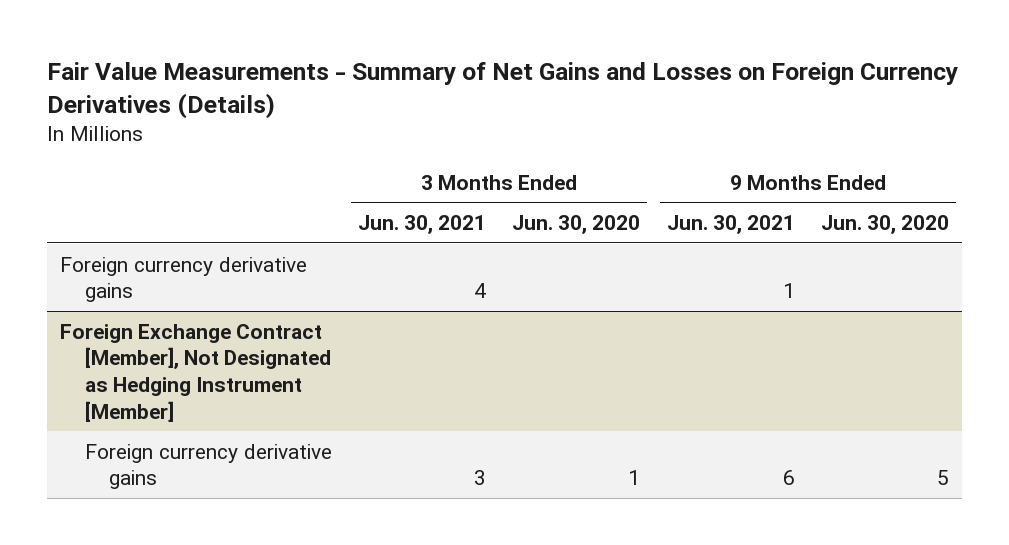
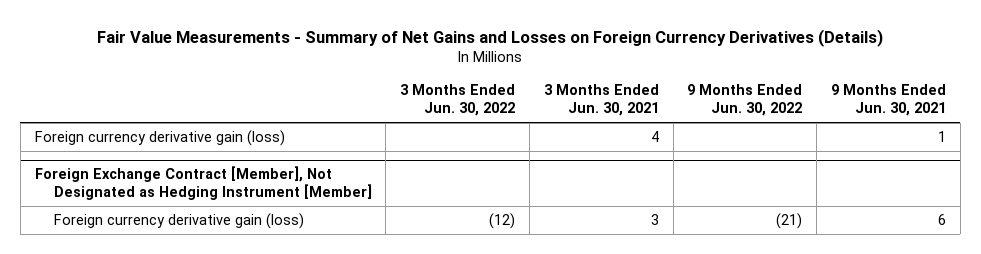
[512,215,641,235] Jun. 30, 2020 -> none
[820,215,949,235] Jun. 30, 2020 -> none
none -> [400,84,516,117] 3 Months Ended Jun. 30, 2022
none -> [687,84,803,117] 9 Months Ended Jun. 30, 2022
[60,256,308,303] Foreign currency derivative gains -> [34,130,285,147] Foreign currency derivative gain (loss)
[84,443,332,490] Foreign currency derivative gains -> [53,213,304,230] Foreign currency derivative gain (loss)

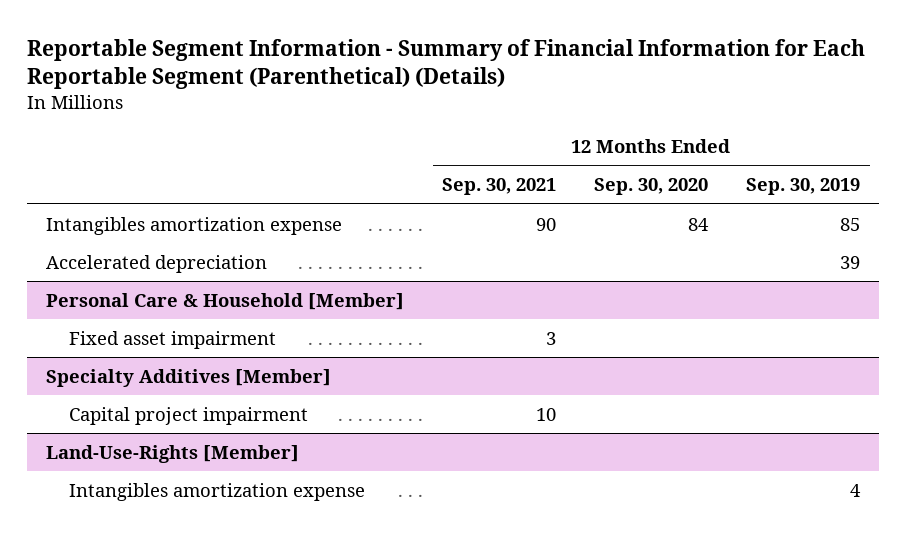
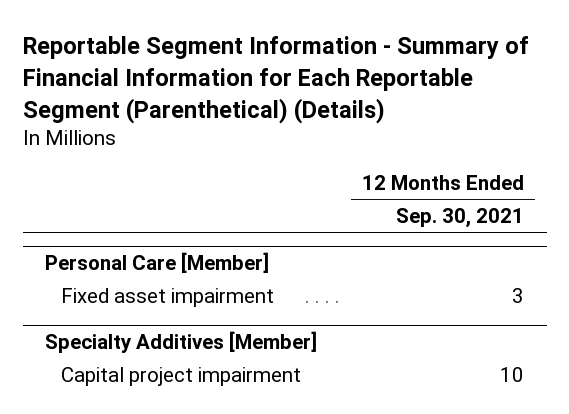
[594,178,709,196] Sep. 30, 2020 -> none
[746,178,861,196] Sep. 30, 2019 -> none
[45,216,342,235] Intangibles amortization expense -> none
[45,254,267,273] Accelerated depreciation -> none
[45,292,404,310] Personal Care & Household [Member] -> [45,251,270,273] Personal Care [Member]
[45,444,299,463] Land-Use-Rights [Member] -> none
[68,482,365,501] Intangibles amortization expense -> none

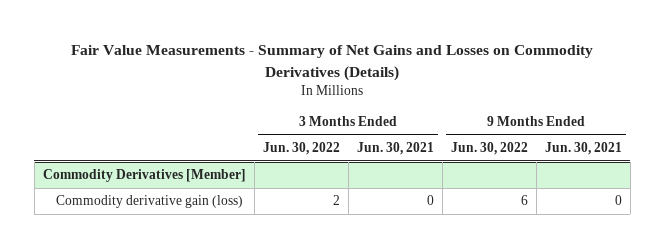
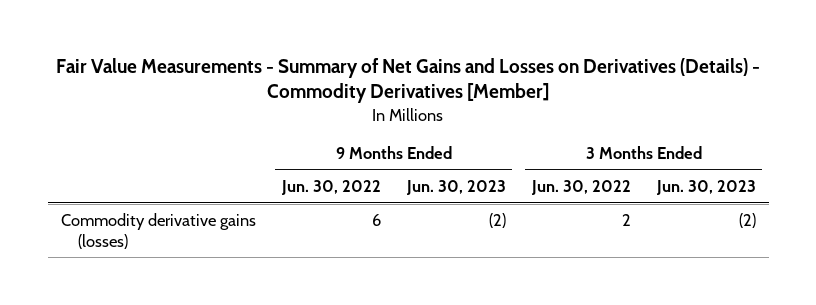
[71,45,594,81] Fair Value Measurements - Summary of Net Gains and Losses on Commodity Derivatives (Details) -> [56,58,761,104] Fair Value Measurements - Summary of Net Gains and Losses on Derivatives (Details) - Commodity Derivatives [Member]
[356,141,434,155] Jun. 30, 2021 -> none
[544,141,622,155] Jun. 30, 2021 -> none
none -> [405,179,506,195] Jun. 30, 2023
none -> [655,179,756,195] Jun. 30, 2023
[42,169,246,183] Commodity Derivatives [Member] -> none
[55,195,243,209] Commodity derivative gain (loss) -> [60,213,256,249] Commodity derivative gains (losses)

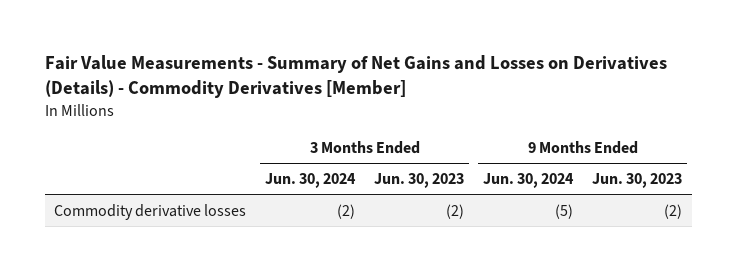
[280,179,381,195] Jun. 30, 2022 -> none
[530,179,631,195] Jun. 30, 2022 -> none
none -> [265,172,357,188] Jun. 30, 2024
none -> [483,172,575,188] Jun. 30, 2024
[60,213,256,249] Commodity derivative gains (losses) -> [54,203,247,220] Commodity derivative losses

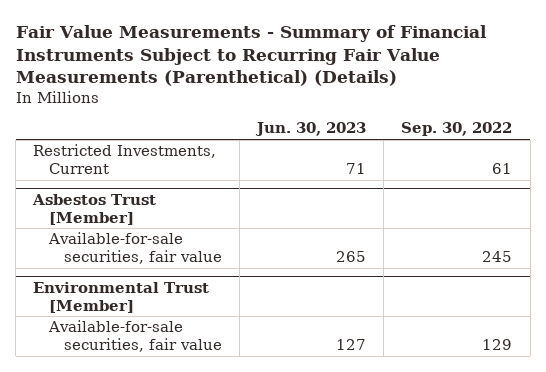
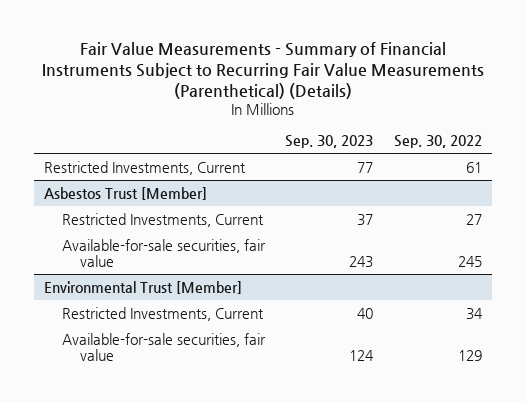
[255,122,367,137] Jun. 30, 2023 -> none
none -> [285,134,374,148] Sep. 30, 2023
none -> [61,212,264,227] Restricted Investments, Current
none -> [61,306,264,321] Restricted Investments, Current

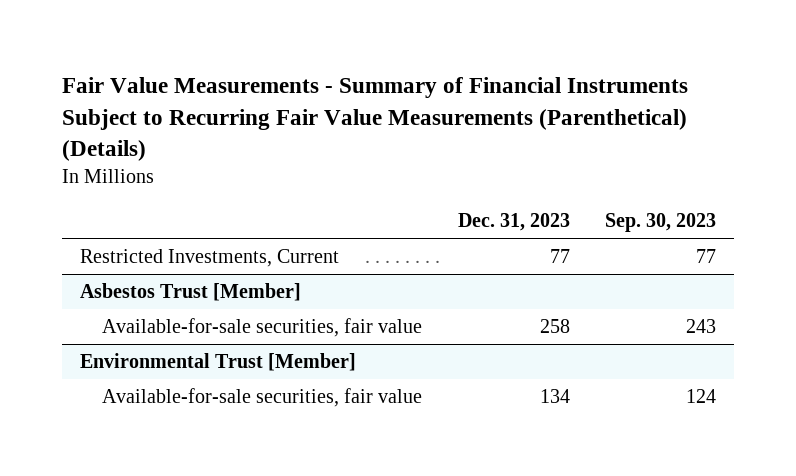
[394,134,483,148] Sep. 30, 2022 -> none
none -> [457,213,570,232] Dec. 31, 2023
[61,212,264,227] Restricted Investments, Current -> none
[61,306,264,321] Restricted Investments, Current -> none

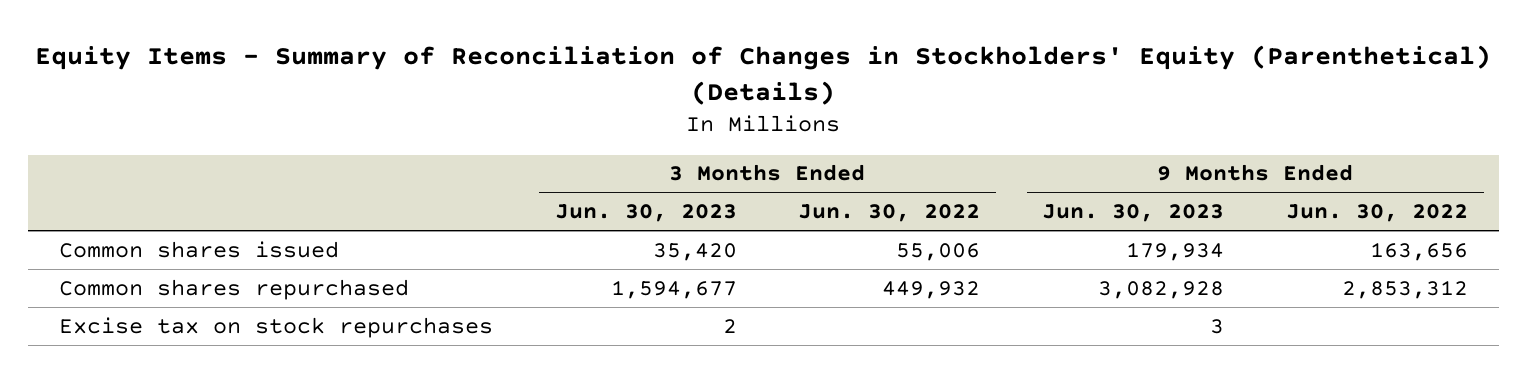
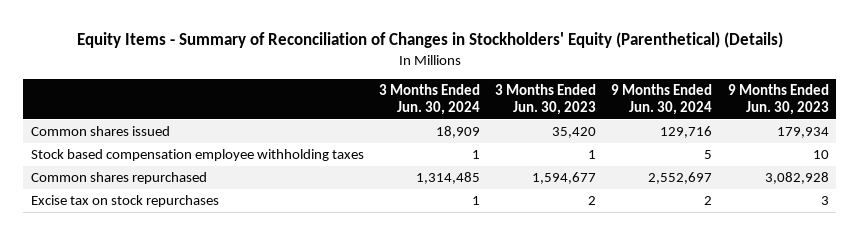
[798,204,981,223] Jun. 30, 2022 -> none
[1286,204,1469,223] Jun. 30, 2022 -> none
none -> [378,84,480,115] 3 Months Ended Jun. 30, 2024
none -> [611,84,713,115] 9 Months Ended Jun. 30, 2024
none -> [30,149,364,162] Stock based compensation employee withholding taxes

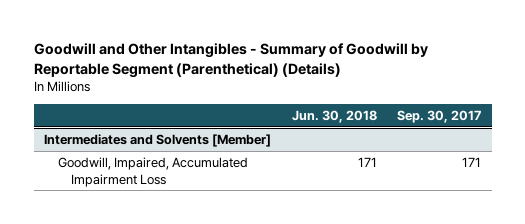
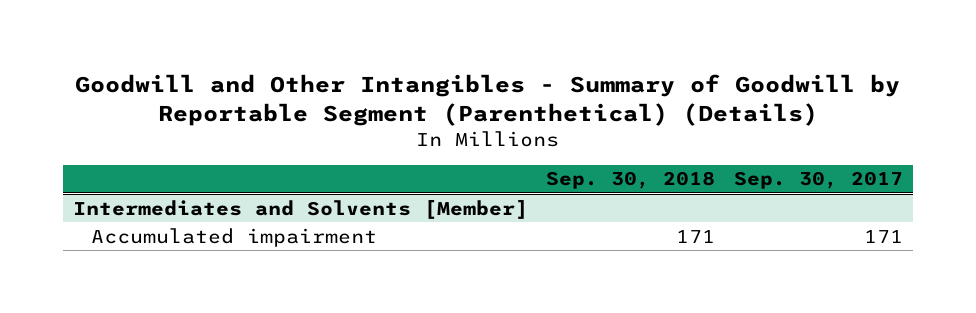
[291,109,377,123] Jun. 30, 2018 -> none
none -> [546,171,716,190] Sep. 30, 2018
[57,157,248,187] Goodwill, Impaired, Accumulated Impairment Loss -> [90,227,377,247] Accumulated impairment

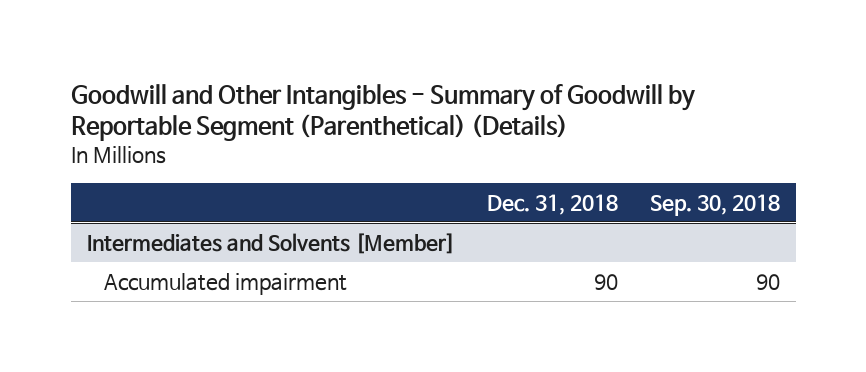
[734,171,904,190] Sep. 30, 2017 -> none
none -> [486,193,618,215] Dec. 31, 2018
[676,229,716,243] 171 -> [755,273,780,290] 90

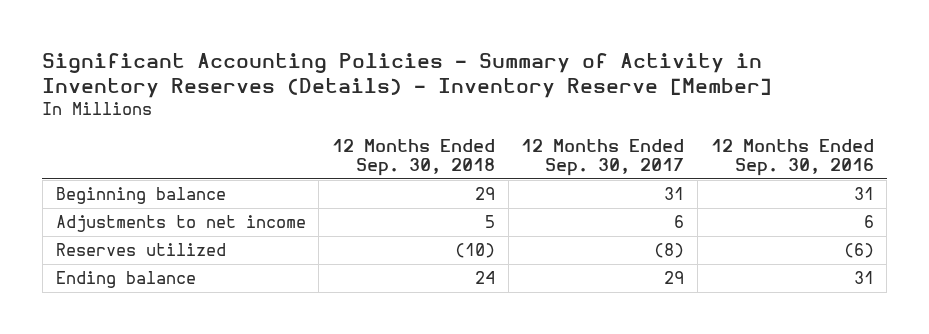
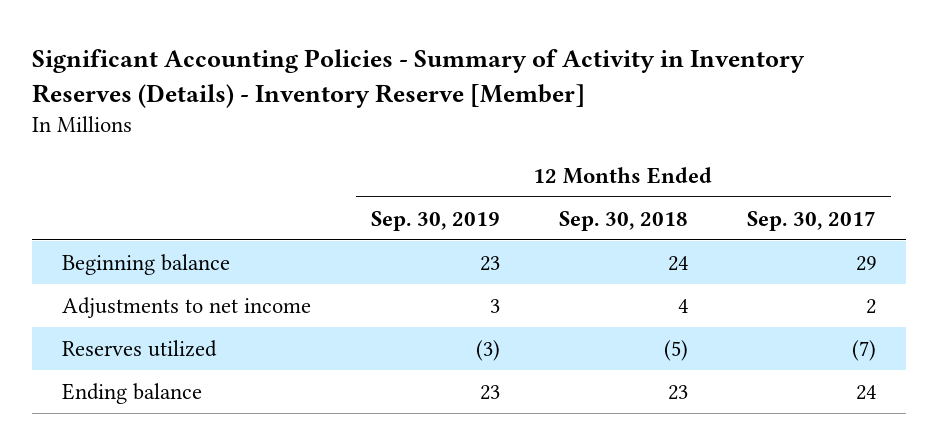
[710,138,874,176] 12 Months Ended Sep. 30, 2016 -> none
none -> [370,210,500,231] Sep. 30, 2019
[474,187,495,201] 29 -> [667,255,688,271] 24
[664,187,685,201] 31 -> [856,255,877,271] 29
[484,215,495,229] 5 -> [677,298,688,313] 4
[674,215,685,229] 6 -> [866,298,877,314] 2
[454,243,495,259] (10) -> [663,339,688,361] (5)
[654,243,685,259] (8) -> [852,339,877,361] (7)
[474,271,495,285] 24 -> [667,384,688,400] 23
[664,271,685,285] 29 -> [856,384,877,400] 24

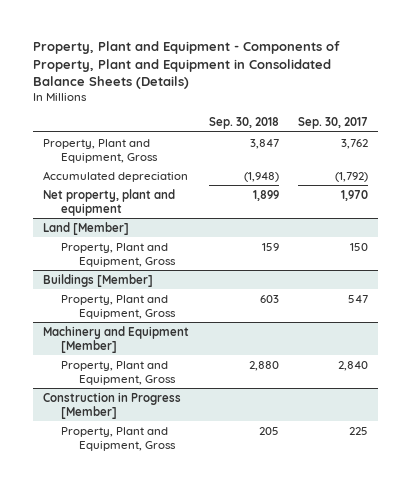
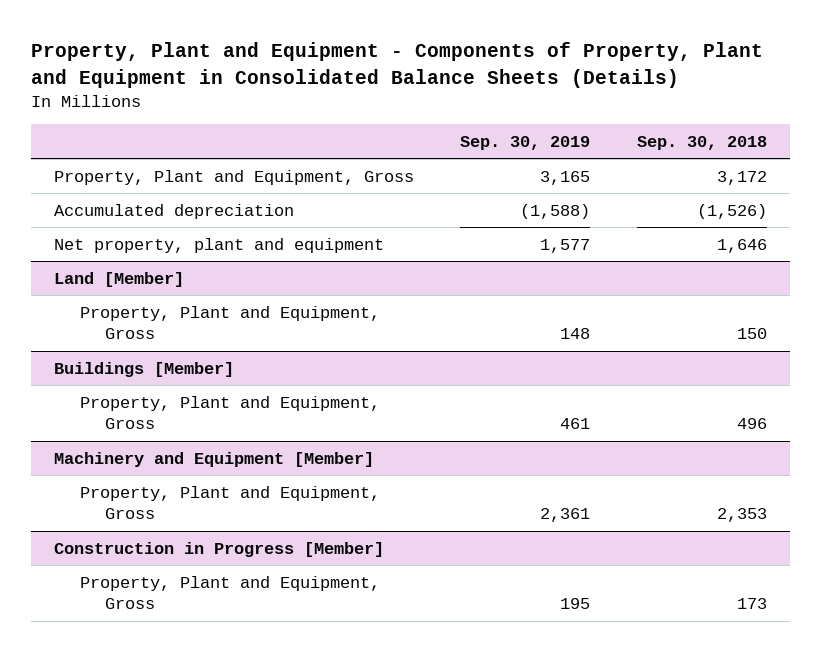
[298,117,369,130] Sep. 30, 2017 -> none
none -> [460,135,591,150] Sep. 30, 2019
[249,138,279,149] 3,847 -> [716,170,767,185] 3,172
[243,171,279,182] (1,948) -> [696,203,767,219] (1,526)
[252,189,279,201] 1,899 -> [716,238,767,253] 1,646
[261,242,279,251] 159 -> [736,328,767,340] 150
[259,294,279,303] 603 -> [736,418,767,430] 496
[248,360,279,371] 2,880 -> [716,508,767,523] 2,353
[258,426,279,435] 205 -> [736,598,767,610] 173

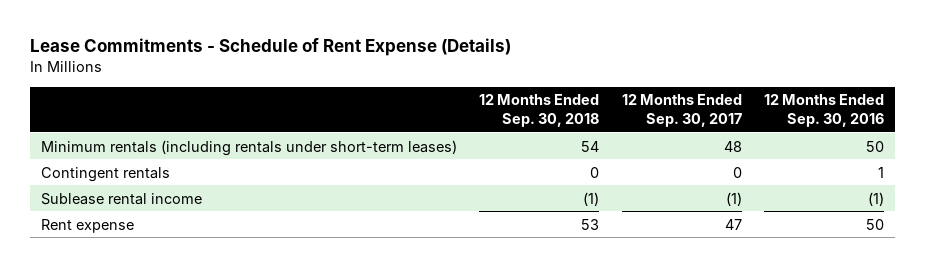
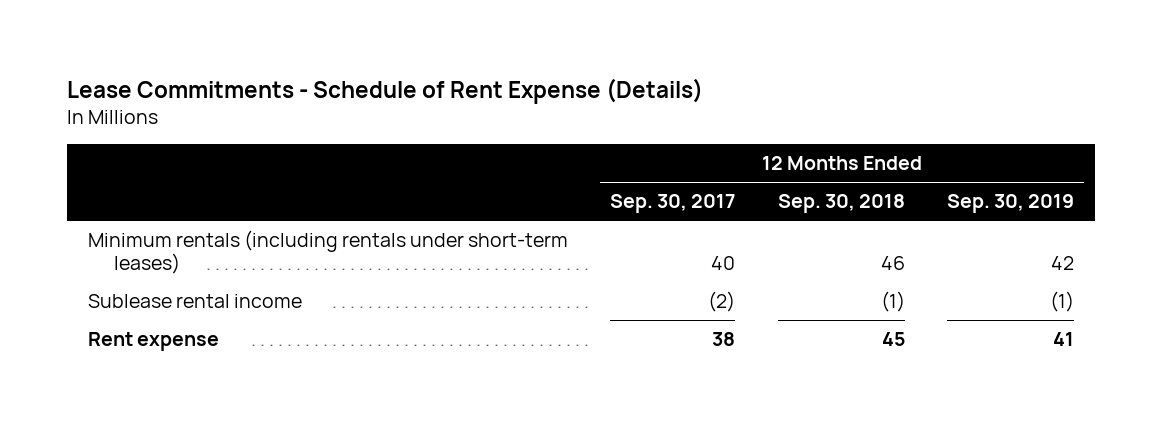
[763,94,884,128] 12 Months Ended Sep. 30, 2016 -> none
none -> [946,194,1074,214] Sep. 30, 2019
[40,166,170,182] Contingent rentals -> none
[581,140,600,152] 54 -> [880,256,905,271] 46
[723,140,742,152] 48 -> [711,256,736,271] 40
[725,191,742,206] (1) -> [708,291,736,313] (2)
[581,218,600,230] 53 -> [881,332,905,347] 45
[724,218,742,230] 47 -> [712,332,736,347] 38

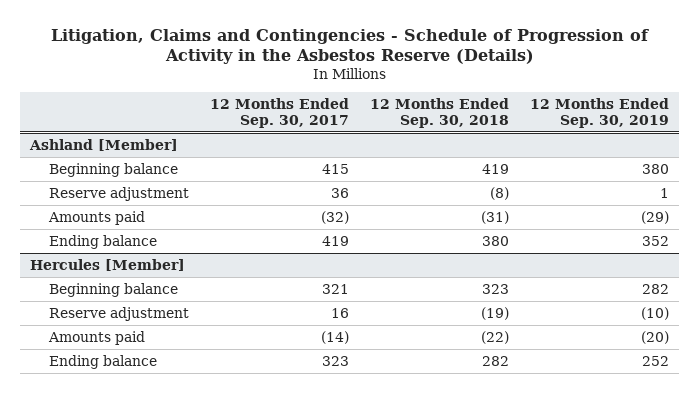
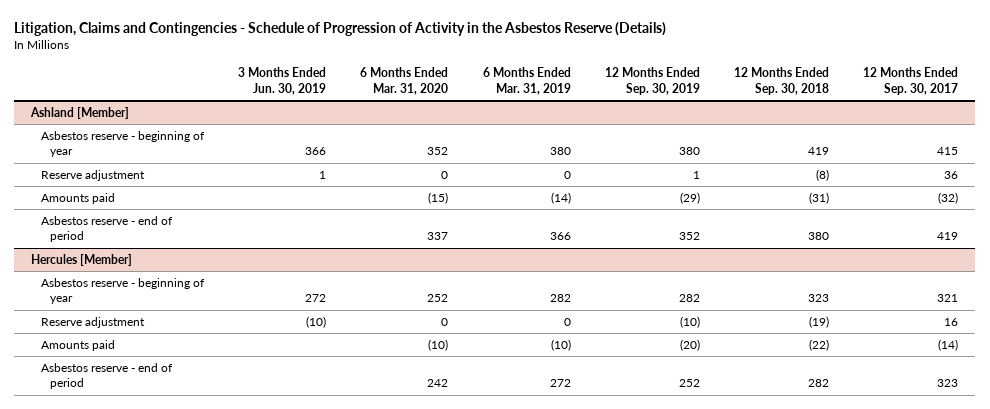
none -> [238,67,327,96] 3 Months Ended Jun. 30, 2019
none -> [360,67,449,96] 6 Months Ended Mar. 31, 2020
none -> [482,67,571,96] 6 Months Ended Mar. 31, 2019
[49,162,179,177] Beginning balance -> [40,130,205,158] Asbestos reserve - beginning of year
[49,234,158,249] Ending balance -> [40,215,173,243] Asbestos reserve - end of period
[49,282,179,297] Beginning balance -> [40,277,205,305] Asbestos reserve - beginning of year
[49,354,158,369] Ending balance -> [40,362,173,390] Asbestos reserve - end of period

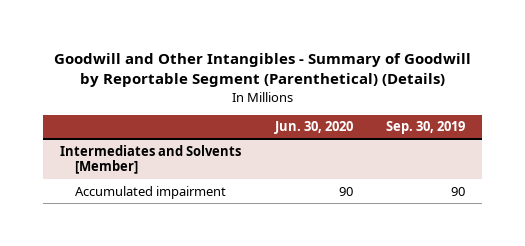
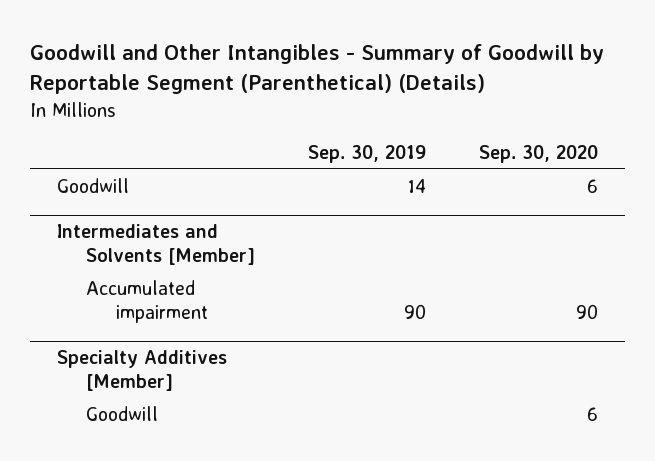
[273,121,353,135] Jun. 30, 2020 -> none
none -> [479,144,599,163] Sep. 30, 2020
none -> [56,178,129,194] Goodwill
none -> [56,350,227,392] Specialty Additives [Member]
none -> [86,406,159,422] Goodwill

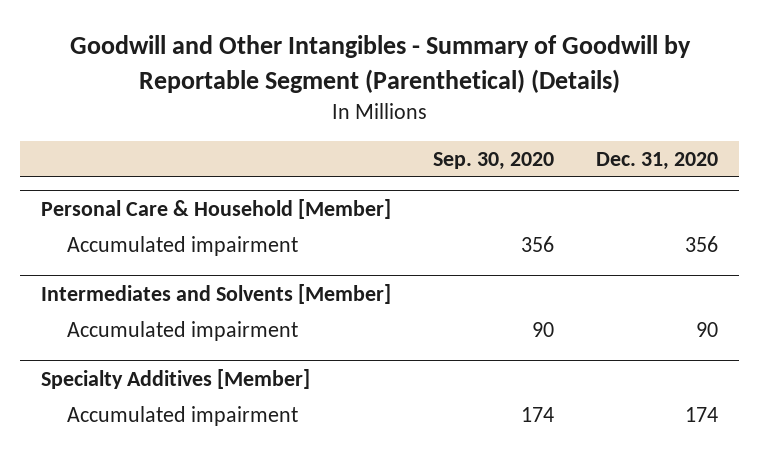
[308,144,427,163] Sep. 30, 2019 -> none
none -> [595,152,718,171] Dec. 31, 2020
[56,178,129,194] Goodwill -> none
none -> [41,198,392,219] Personal Care & Household [Member]
none -> [67,236,299,257] Accumulated impairment
[86,406,159,422] Goodwill -> none
none -> [67,406,299,427] Accumulated impairment

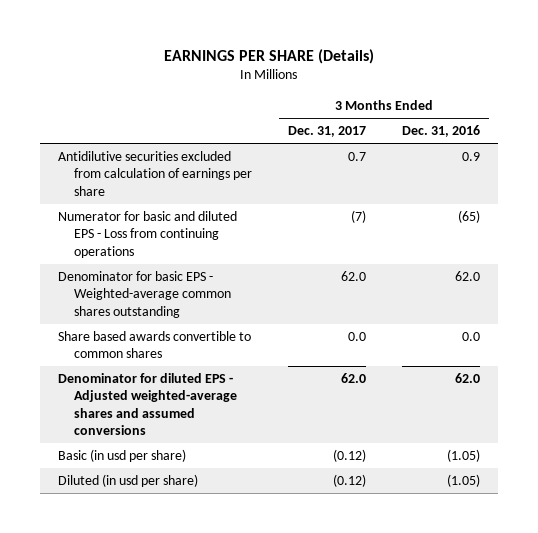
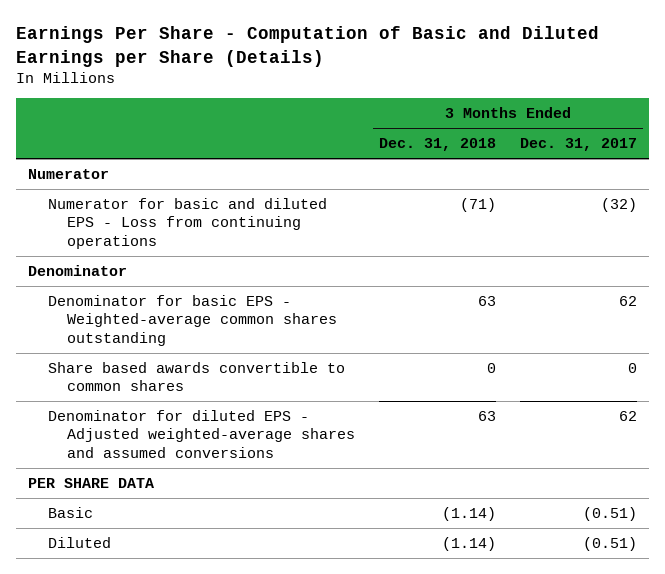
[164,48,375,64] EARNINGS PER SHARE (Details) -> [15,26,599,67] Earnings Per Share - Computation of Basic and Diluted Earnings per Share (Details)
[402,124,481,137] Dec. 31, 2016 -> none
none -> [379,138,497,152] Dec. 31, 2018
[57,150,252,196] Antidilutive securities excluded from calculation of earnings per share -> none
none -> [27,169,109,180] Numerator
[350,209,366,223] (7) -> [601,198,638,213] (32)
none -> [27,265,127,277] Denominator
[340,270,366,281] 62.0 -> [619,296,638,307] 62
[347,331,366,341] 0.0 -> [628,363,638,374] 0
[340,372,366,383] 62.0 -> [619,411,638,422] 62
none -> [27,478,154,489] PER SHARE DATA
[57,448,186,462] Basic (in usd per share) -> [47,507,93,519] Basic
[332,448,366,462] (0.12) -> [583,507,638,522] (0.51)
[57,473,198,487] Diluted (in usd per share) -> [47,537,111,549] Diluted
[332,473,366,487] (0.12) -> [583,537,638,552] (0.51)

